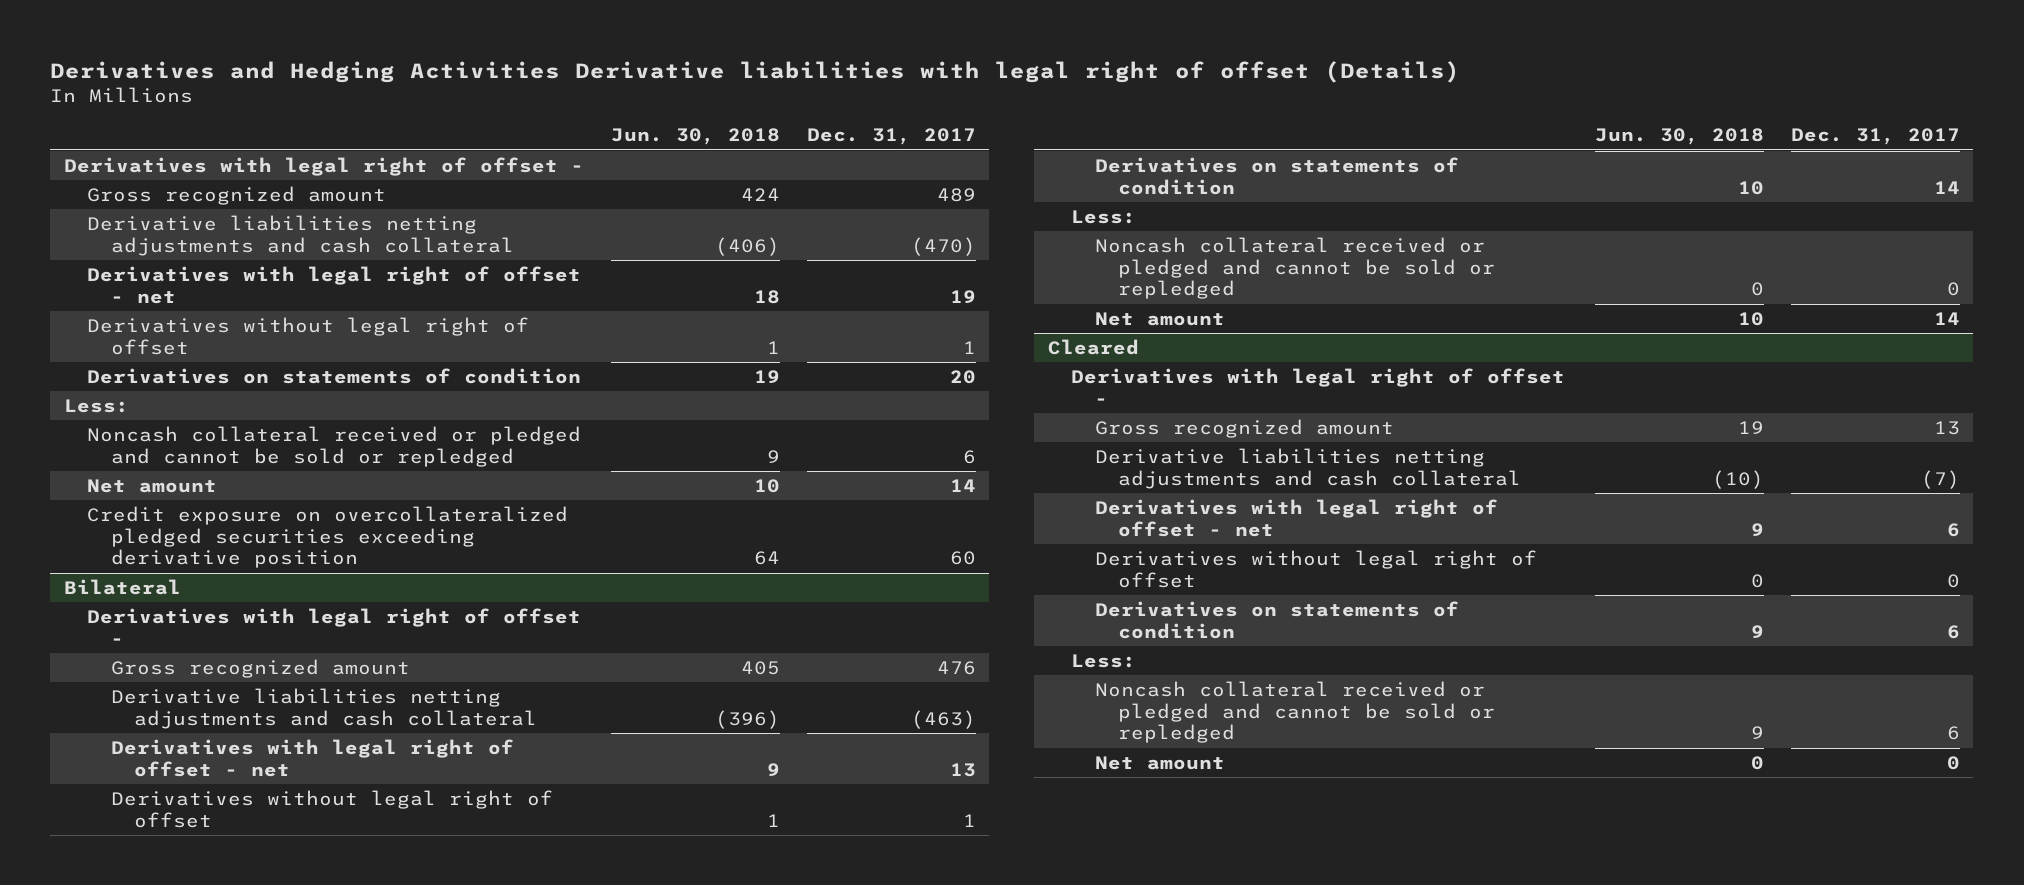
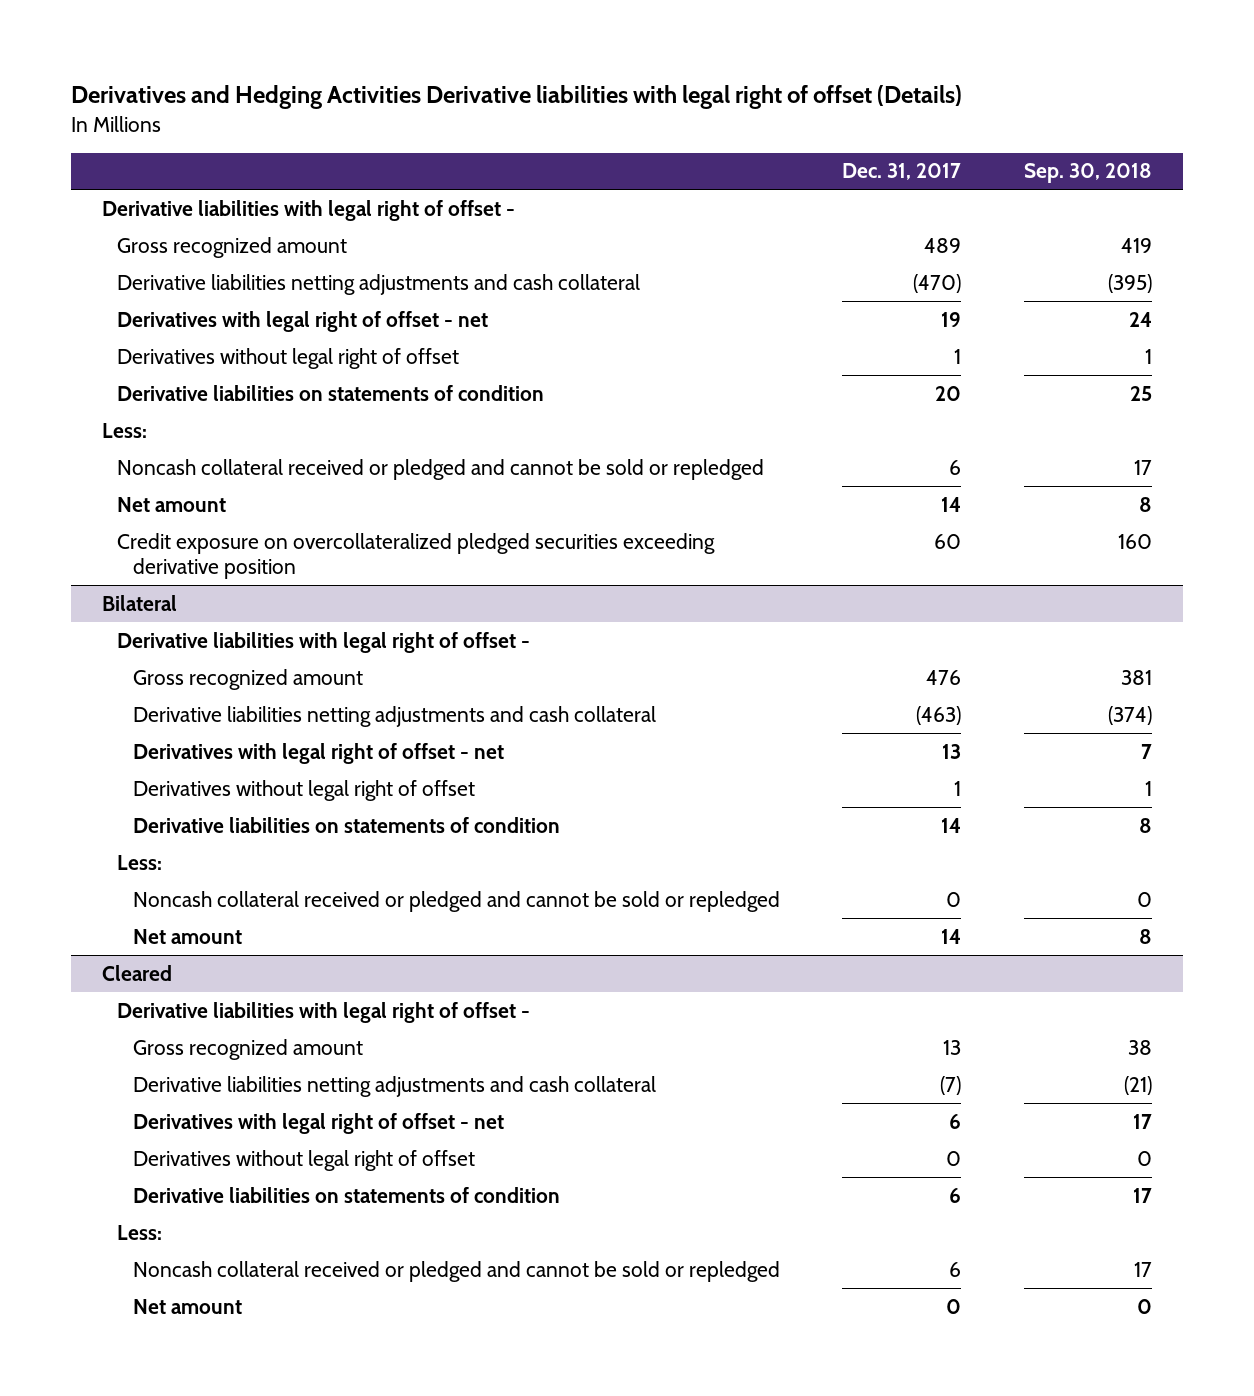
[610,128,780,146] Jun. 30, 2018 -> none
none -> [1023,163,1152,184] Sep. 30, 2018
[63,156,584,176] Derivatives with legal right of offset - -> [101,199,515,221] Derivative liabilities with legal right of offset -
[87,367,582,384] Derivatives on statements of condition -> [117,384,545,401] Derivative liabilities on statements of condition
[87,607,582,645] Derivatives with legal right of offset - -> [117,631,531,653] Derivative liabilities with legal right of offset -
[1094,156,1459,195] Derivatives on statements of condition -> [132,816,560,833] Derivative liabilities on statements of condition
[1071,367,1566,405] Derivatives with legal right of offset - -> [117,1001,531,1023] Derivative liabilities with legal right of offset -
[1094,600,1459,639] Derivatives on statements of condition -> [132,1186,560,1203] Derivative liabilities on statements of condition

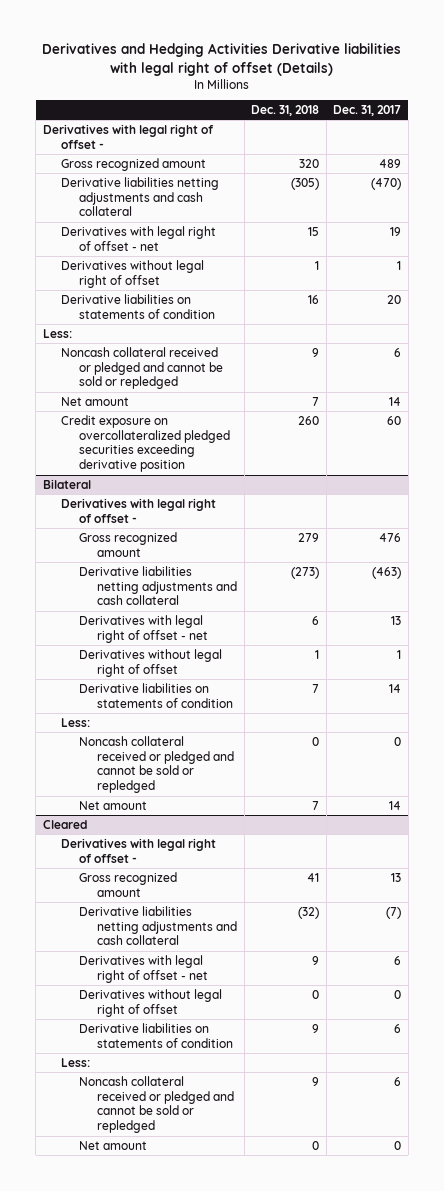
[1023,163,1152,184] Sep. 30, 2018 -> none
none -> [251,105,320,117] Dec. 31, 2018
[101,199,515,221] Derivative liabilities with legal right of offset - -> [42,123,214,149] Derivatives with legal right of offset -
[117,631,531,653] Derivative liabilities with legal right of offset - -> [60,497,216,523] Derivatives with legal right of offset -
[117,1001,531,1023] Derivative liabilities with legal right of offset - -> [60,837,216,863] Derivatives with legal right of offset -

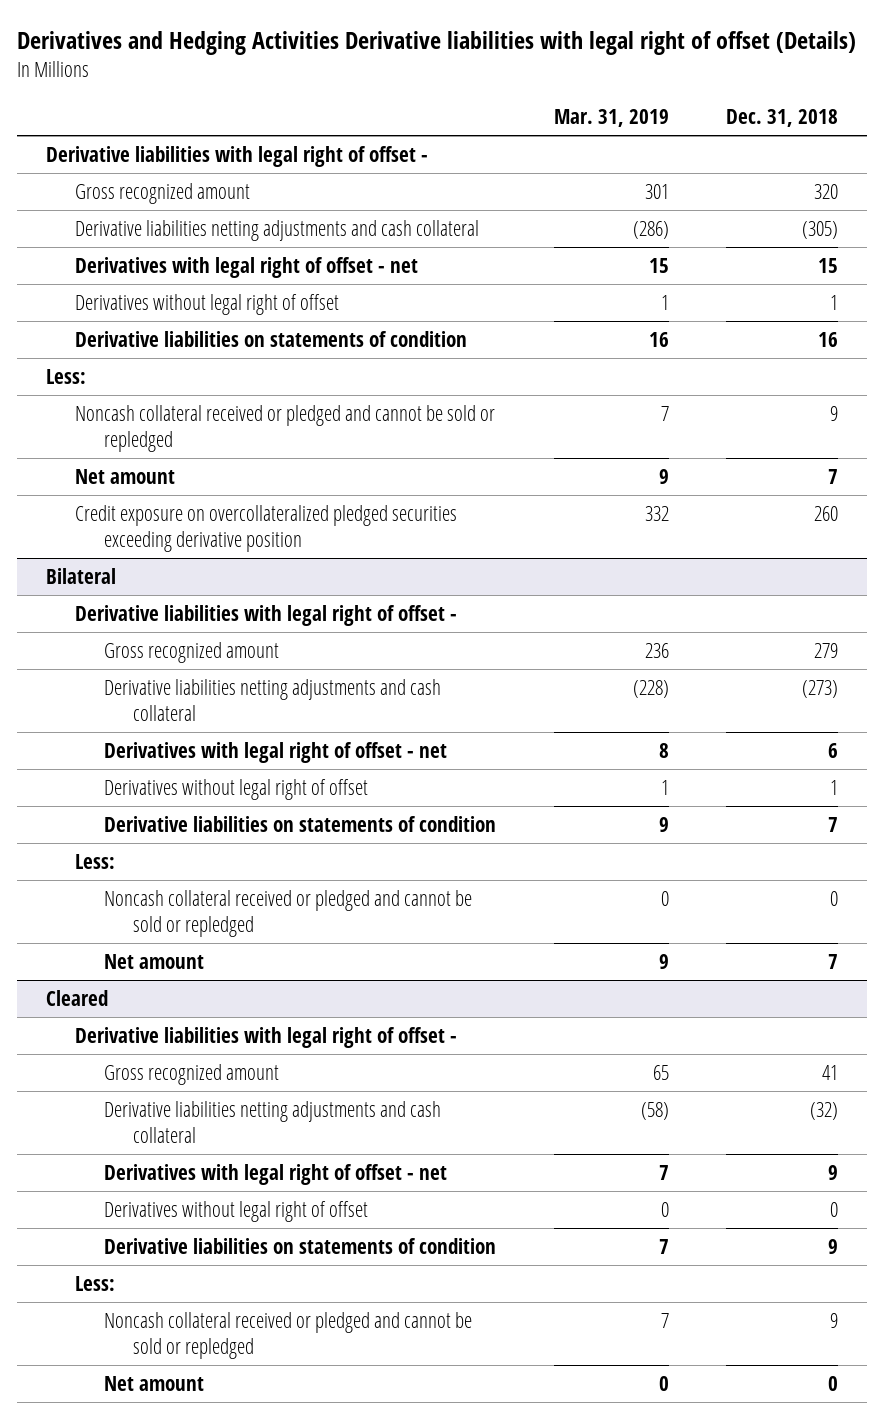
[333,105,402,117] Dec. 31, 2017 -> none
none -> [553,108,669,127] Mar. 31, 2019
[42,123,214,149] Derivatives with legal right of offset - -> [45,146,428,168] Derivative liabilities with legal right of offset -
[60,497,216,523] Derivatives with legal right of offset - -> [74,605,457,627] Derivative liabilities with legal right of offset -
[60,837,216,863] Derivatives with legal right of offset - -> [74,1027,457,1049] Derivative liabilities with legal right of offset -

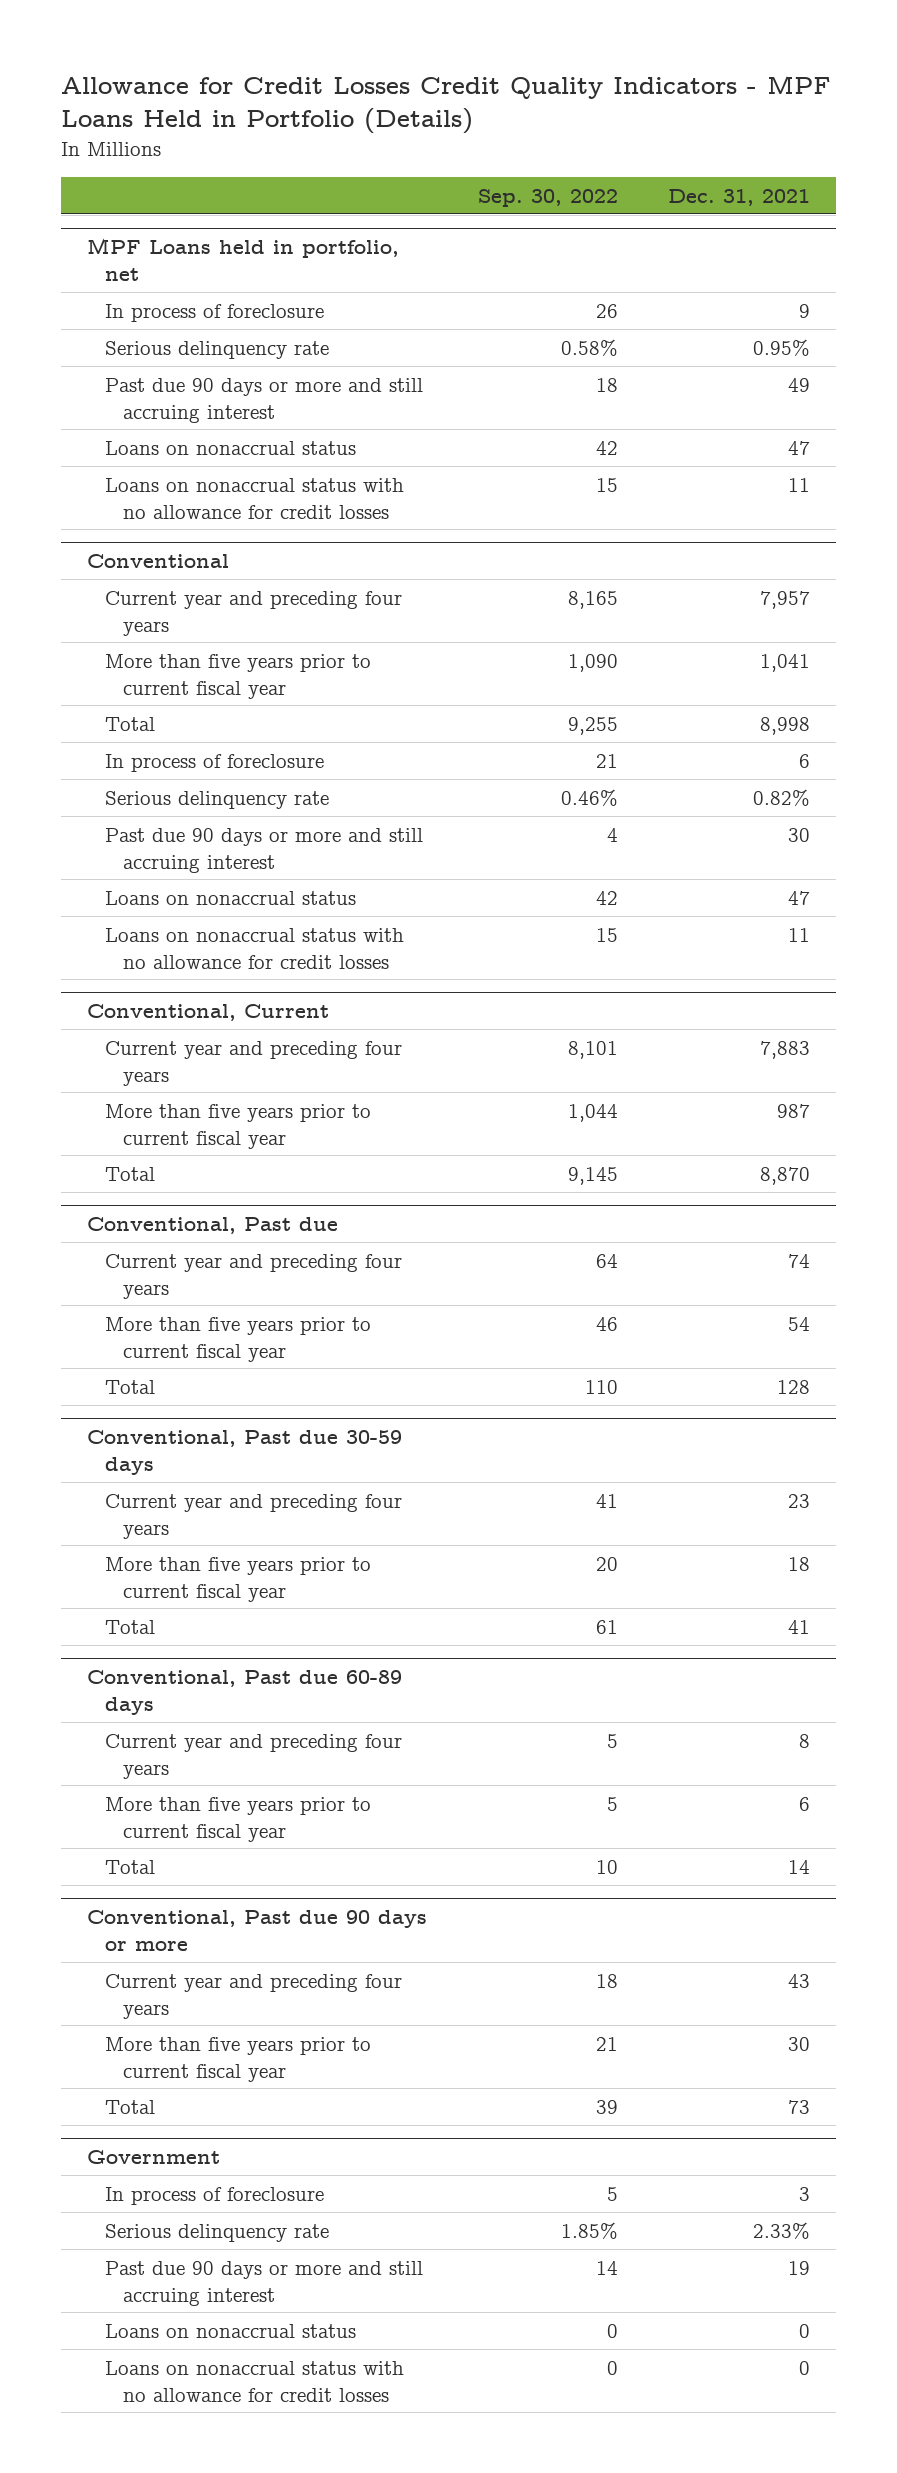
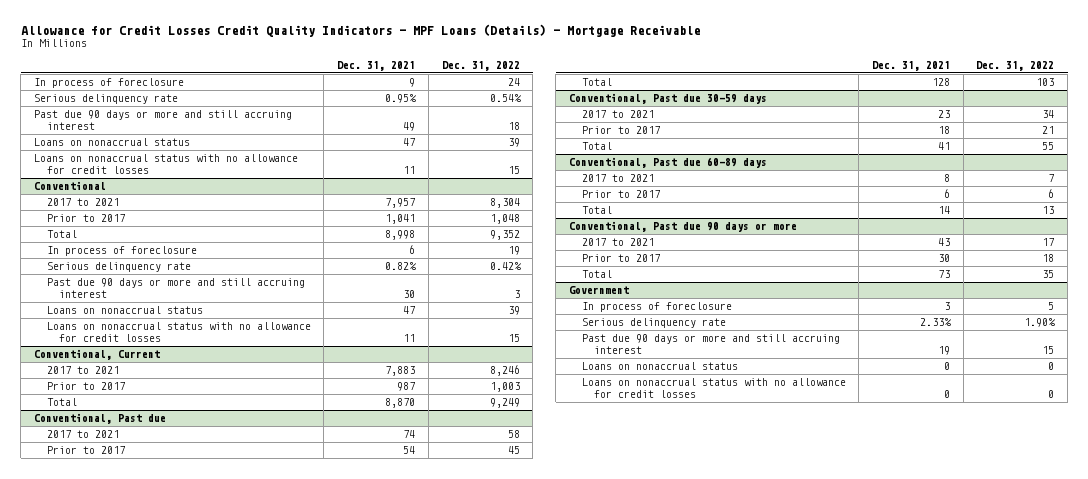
[61,76,832,135] Allowance for Credit Losses Credit Quality Indicators - MPF Loans Held in Portfolio (Details) -> [20,24,700,38] Allowance for Credit Losses Credit Quality Indicators - MPF Loans (Details) - Mortgage Receivable
[477,188,618,207] Sep. 30, 2022 -> none
none -> [441,60,520,71] Dec. 31, 2022
[86,238,399,281] MPF Loans held in portfolio, net -> none
[104,590,402,636] Current year and preceding four years -> [46,198,119,207] 2017 to 2021
[104,653,371,699] More than five years prior to current fiscal year -> [46,214,125,223] Prior to 2017
[104,1040,402,1086] Current year and preceding four years -> [46,366,119,375] 2017 to 2021
[104,1103,371,1149] More than five years prior to current fiscal year -> [46,382,125,391] Prior to 2017
[104,1253,402,1299] Current year and preceding four years -> [46,430,119,439] 2017 to 2021
[104,1316,371,1362] More than five years prior to current fiscal year -> [46,446,125,455] Prior to 2017
[104,1493,402,1539] Current year and preceding four years -> [581,110,654,119] 2017 to 2021
[104,1556,371,1602] More than five years prior to current fiscal year -> [581,126,660,135] Prior to 2017
[104,1733,402,1779] Current year and preceding four years -> [581,174,654,183] 2017 to 2021
[104,1796,371,1842] More than five years prior to current fiscal year -> [581,190,660,199] Prior to 2017
[104,1973,402,2019] Current year and preceding four years -> [581,238,654,247] 2017 to 2021
[104,2036,371,2082] More than five years prior to current fiscal year -> [581,254,660,263] Prior to 2017

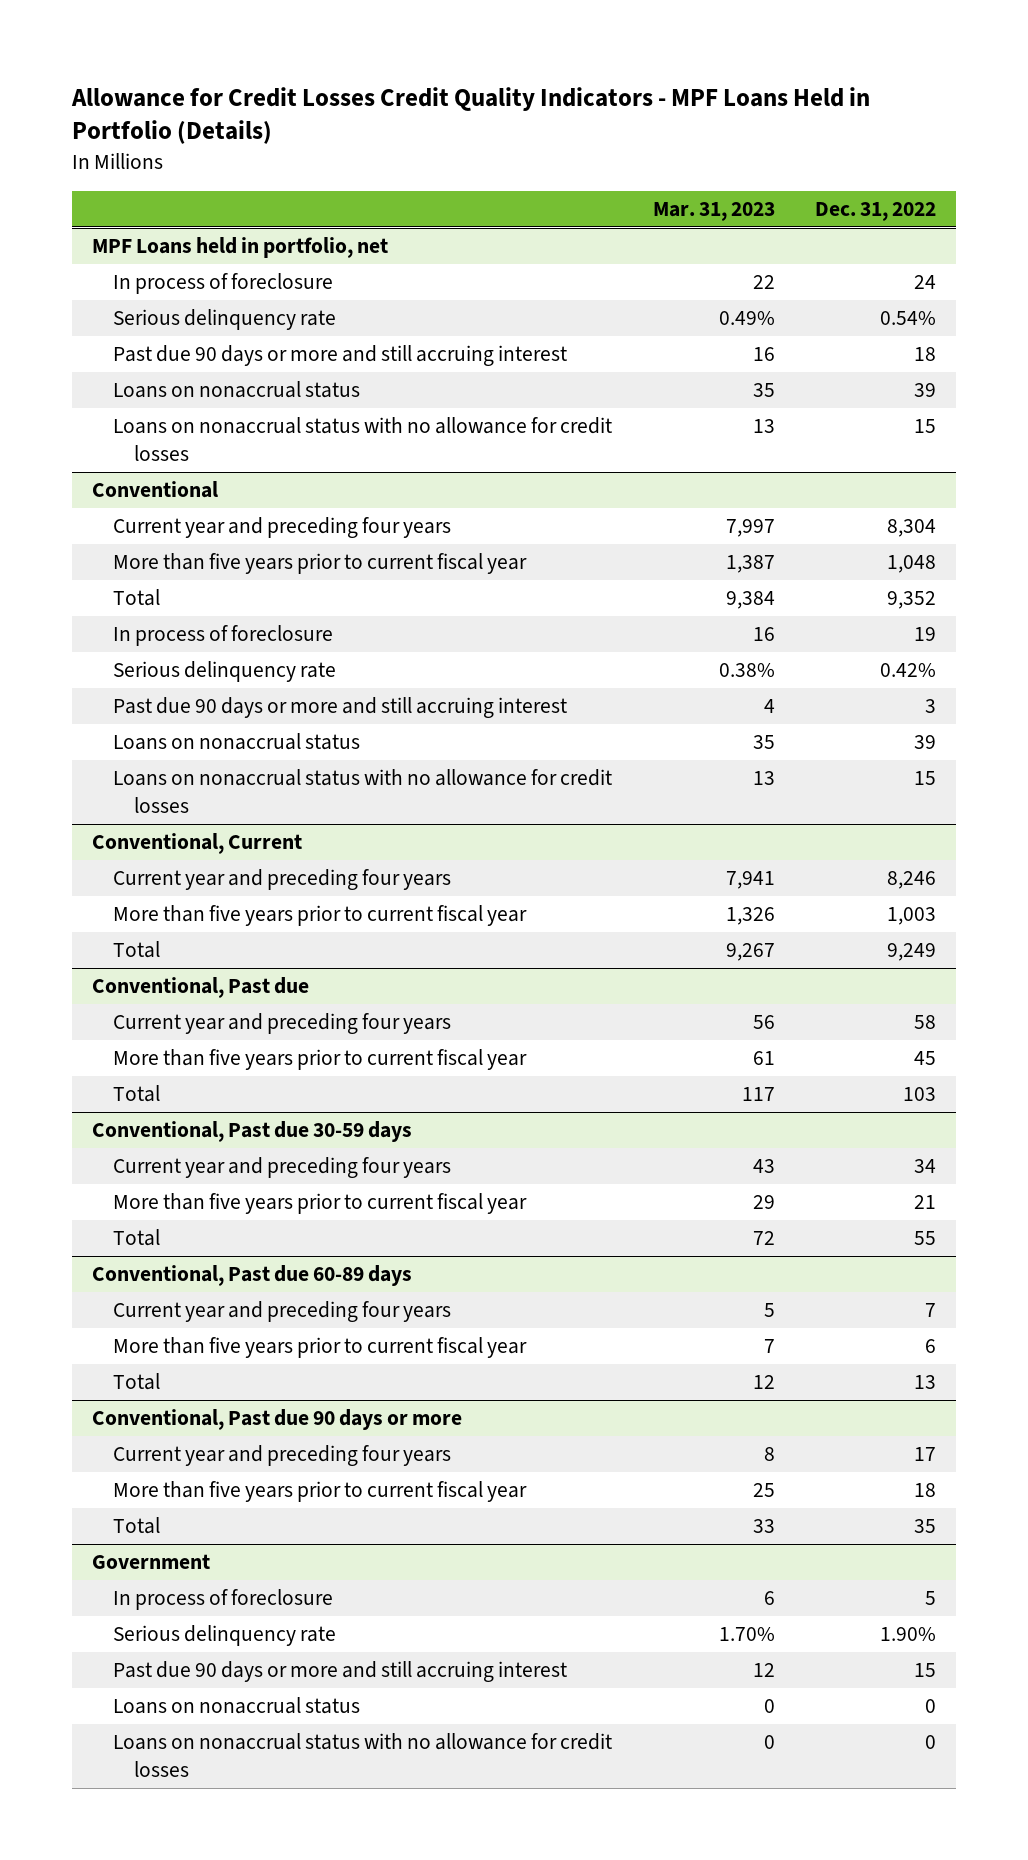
[20,24,700,38] Allowance for Credit Losses Credit Quality Indicators - MPF Loans (Details) - Mortgage Receivable -> [70,86,870,145] Allowance for Credit Losses Credit Quality Indicators - MPF Loans Held in Portfolio (Details)
[337,60,416,71] Dec. 31, 2021 -> none
none -> [652,201,775,221] Mar. 31, 2023
none -> [92,237,389,259] MPF Loans held in portfolio, net
[46,198,119,207] 2017 to 2021 -> [113,517,452,539] Current year and preceding four years
[46,214,125,223] Prior to 2017 -> [113,553,528,575] More than five years prior to current fiscal year
[46,366,119,375] 2017 to 2021 -> [113,869,452,891] Current year and preceding four years
[46,382,125,391] Prior to 2017 -> [113,905,528,927] More than five years prior to current fiscal year
[46,430,119,439] 2017 to 2021 -> [113,1013,452,1035] Current year and preceding four years
[46,446,125,455] Prior to 2017 -> [113,1049,528,1071] More than five years prior to current fiscal year
[581,110,654,119] 2017 to 2021 -> [113,1157,452,1179] Current year and preceding four years
[581,126,660,135] Prior to 2017 -> [113,1193,528,1215] More than five years prior to current fiscal year
[581,174,654,183] 2017 to 2021 -> [113,1301,452,1323] Current year and preceding four years
[581,190,660,199] Prior to 2017 -> [113,1337,528,1359] More than five years prior to current fiscal year
[581,238,654,247] 2017 to 2021 -> [113,1445,452,1467] Current year and preceding four years
[581,254,660,263] Prior to 2017 -> [113,1481,528,1503] More than five years prior to current fiscal year

